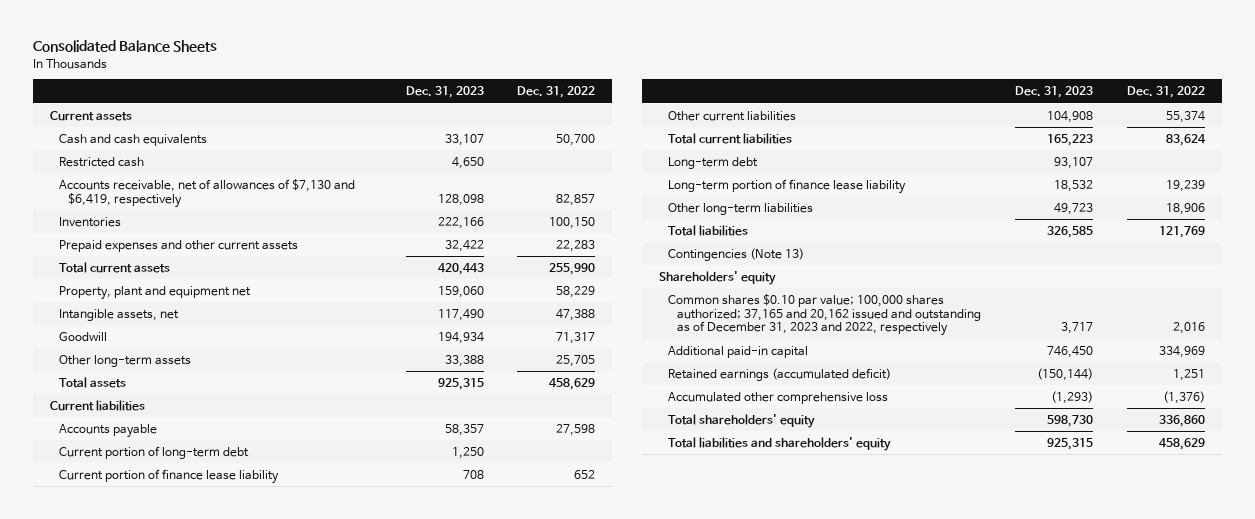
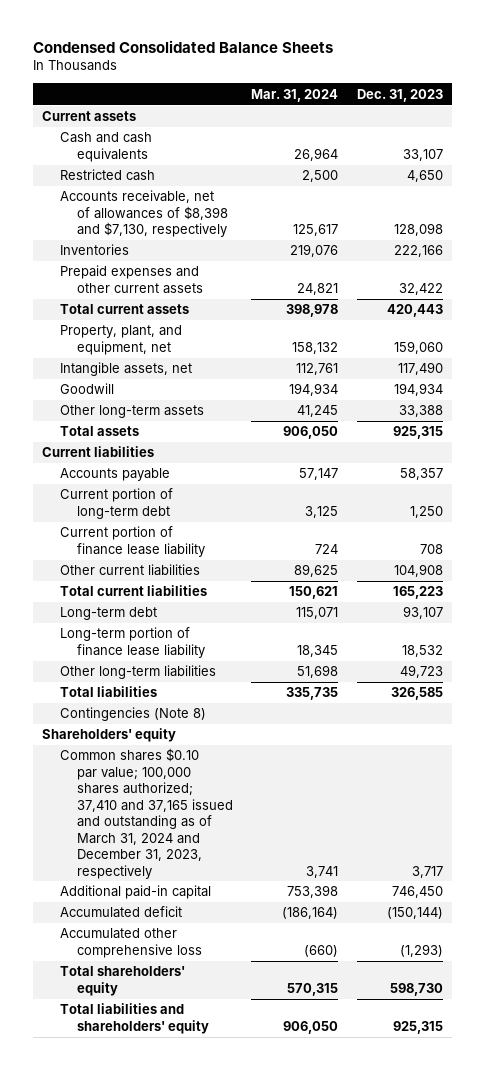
[32,40,217,53] Consolidated Balance Sheets -> [33,40,334,54] Condensed Consolidated Balance Sheets
[517,86,596,99] Dec. 31, 2022 -> none
none -> [251,88,339,102] Mar. 31, 2024
[58,178,355,208] Accounts receivable, net of allowances of $7,130 and $6,419, respectively -> [59,190,229,238] Accounts receivable, net of allowances of $8,398 and $7,130, respectively
[58,285,251,300] Property, plant and equipment net -> [59,325,182,355] Property, plant, and equipment, net
[668,247,805,261] Contingencies (Note 13) -> [59,707,206,722] Contingencies (Note 8)
[668,293,981,337] Common shares $0.10 par value; 100,000 shares authorized; 37,165 and 20,162 issued and outstanding as of December 31, 2023 and 2022, respectively -> [59,748,234,879] Common shares $0.10 par value; 100,000 shares authorized; 37,410 and 37,165 issued and outstanding as of March 31, 2024 and December 31, 2023, respectively
[668,367,892,381] Retained earnings (accumulated deficit) -> [59,906,182,919] Accumulated deficit

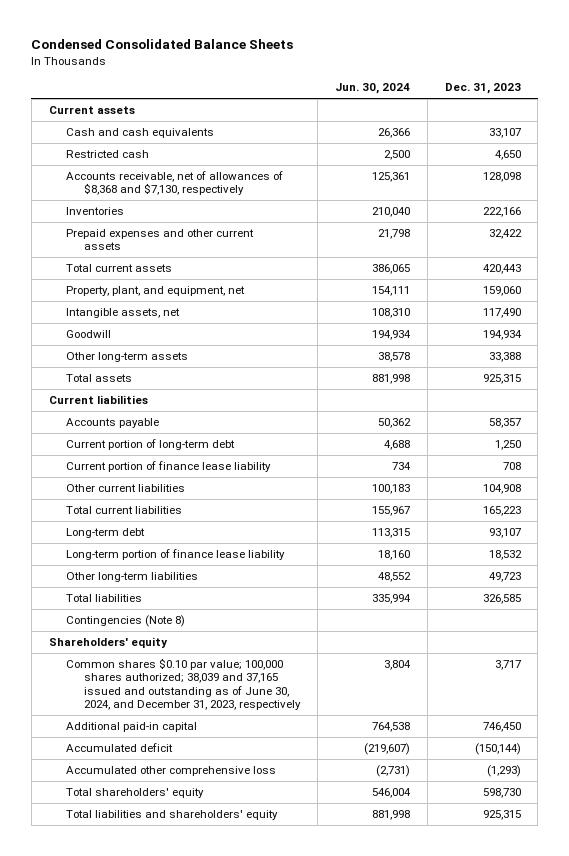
[251,88,339,102] Mar. 31, 2024 -> none
none -> [334,83,410,95] Jun. 30, 2024
[59,190,229,238] Accounts receivable, net of allowances of $8,398 and $7,130, respectively -> [66,171,284,196] Accounts receivable, net of allowances of $8,368 and $7,130, respectively
[59,748,234,879] Common shares $0.10 par value; 100,000 shares authorized; 37,410 and 37,165 issued and outstanding as of March 31, 2024 and December 31, 2023, respectively -> [66,658,302,711] Common shares $0.10 par value; 100,000 shares authorized; 38,039 and 37,165 issued and outstanding as of June 30, 2024, and December 31, 2023, respectively

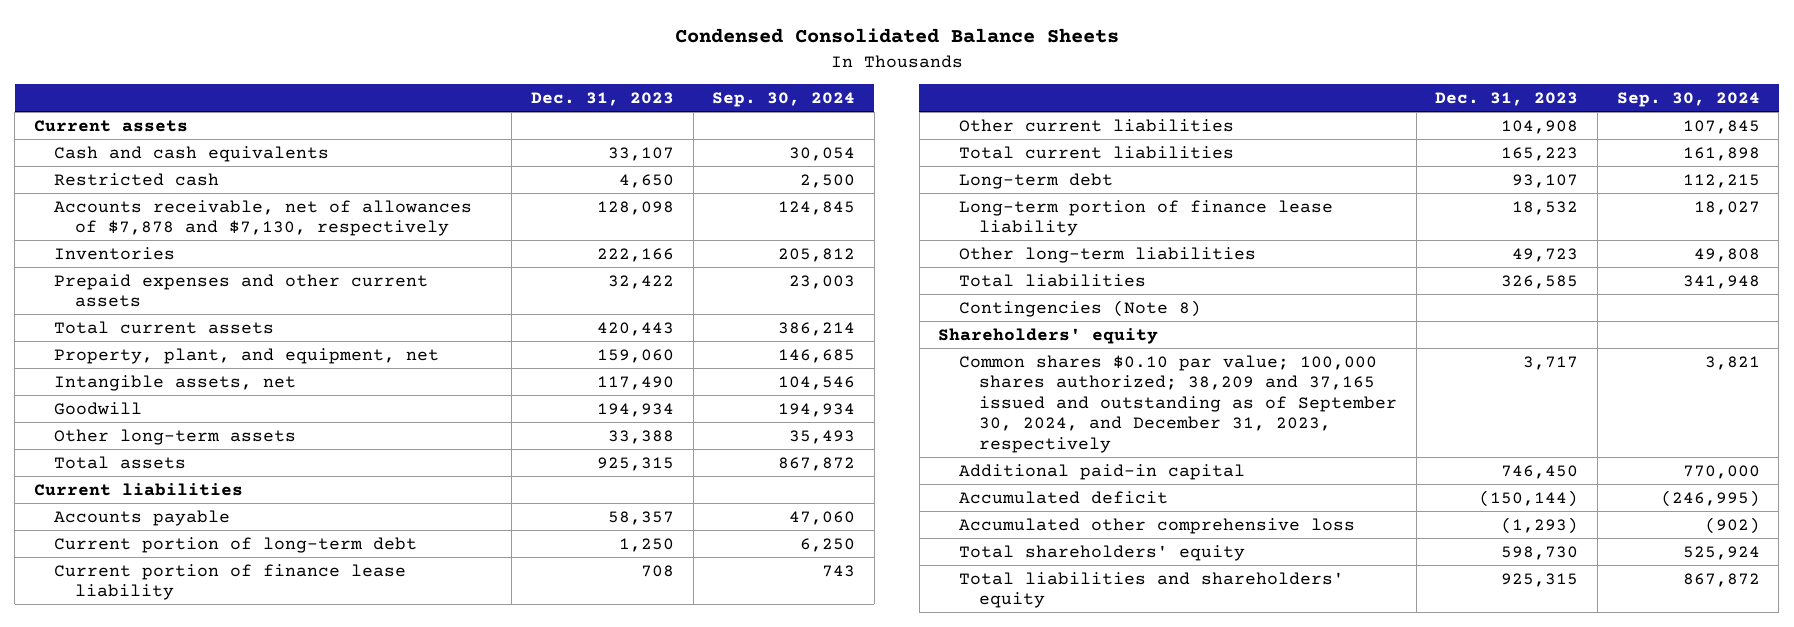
[334,83,410,95] Jun. 30, 2024 -> none
none -> [712,91,856,107] Sep. 30, 2024
[66,171,284,196] Accounts receivable, net of allowances of $8,368 and $7,130, respectively -> [54,199,473,237] Accounts receivable, net of allowances of $7,878 and $7,130, respectively
[66,658,302,711] Common shares $0.10 par value; 100,000 shares authorized; 38,039 and 37,165 issued and outstanding as of June 30, 2024, and December 31, 2023, respectively -> [958,354,1398,453] Common shares $0.10 par value; 100,000 shares authorized; 38,209 and 37,165 issued and outstanding as of September 30, 2024, and December 31, 2023, respectively

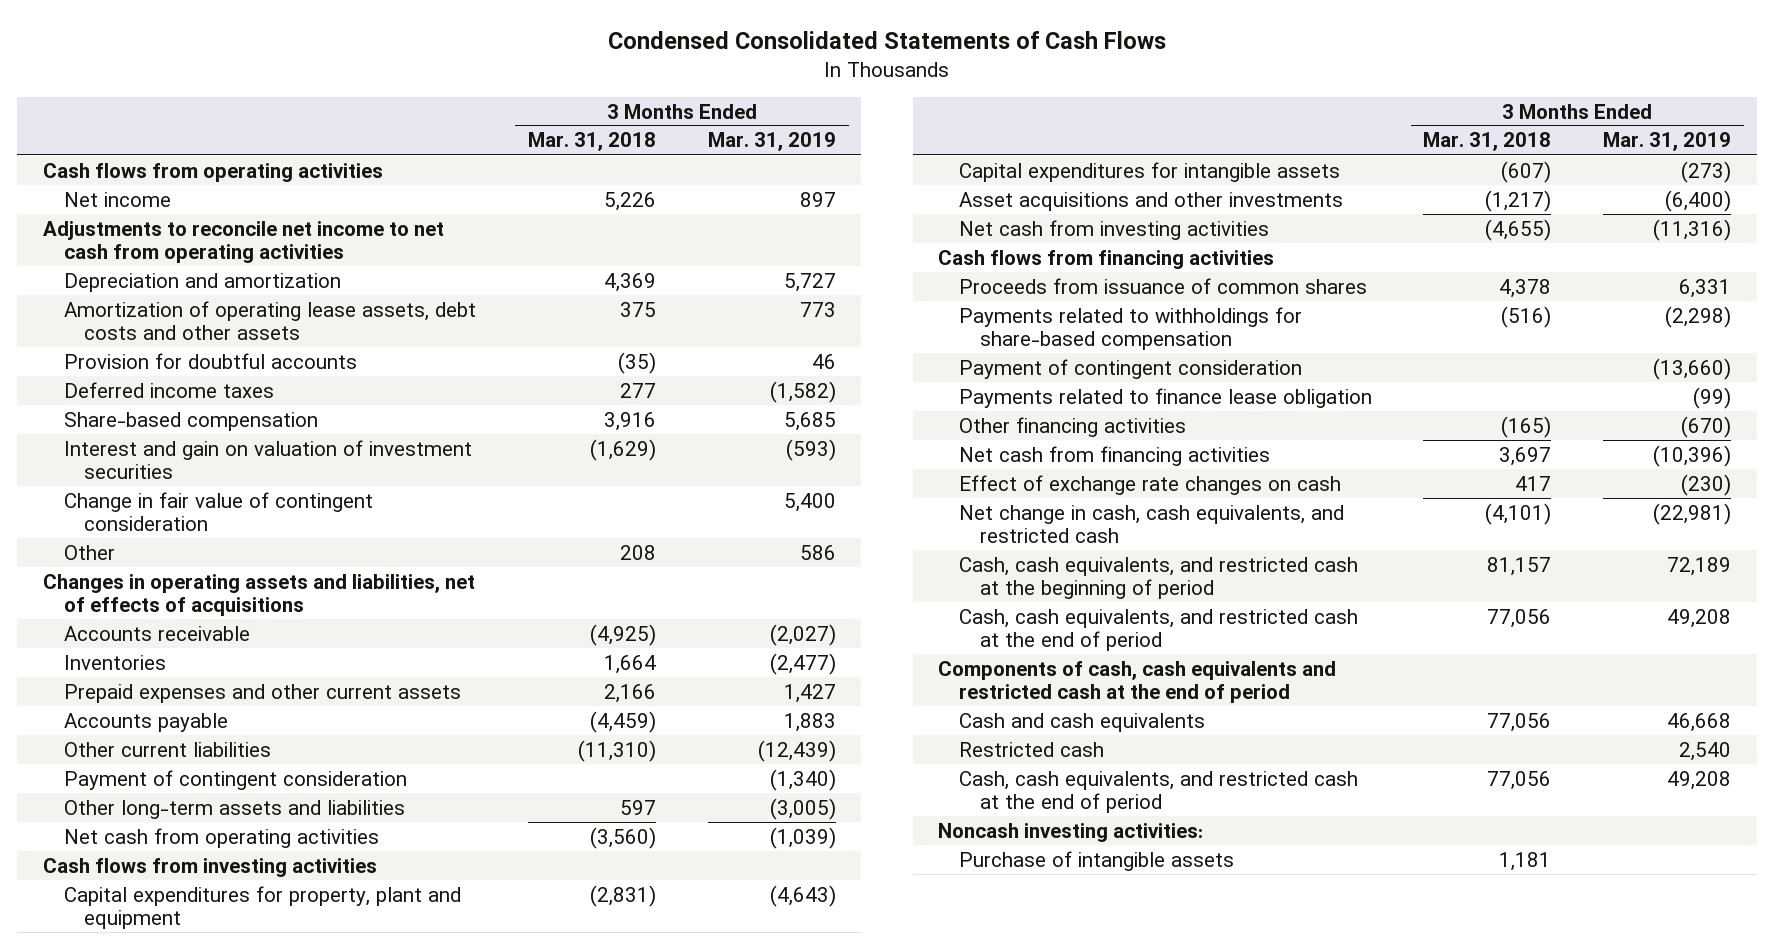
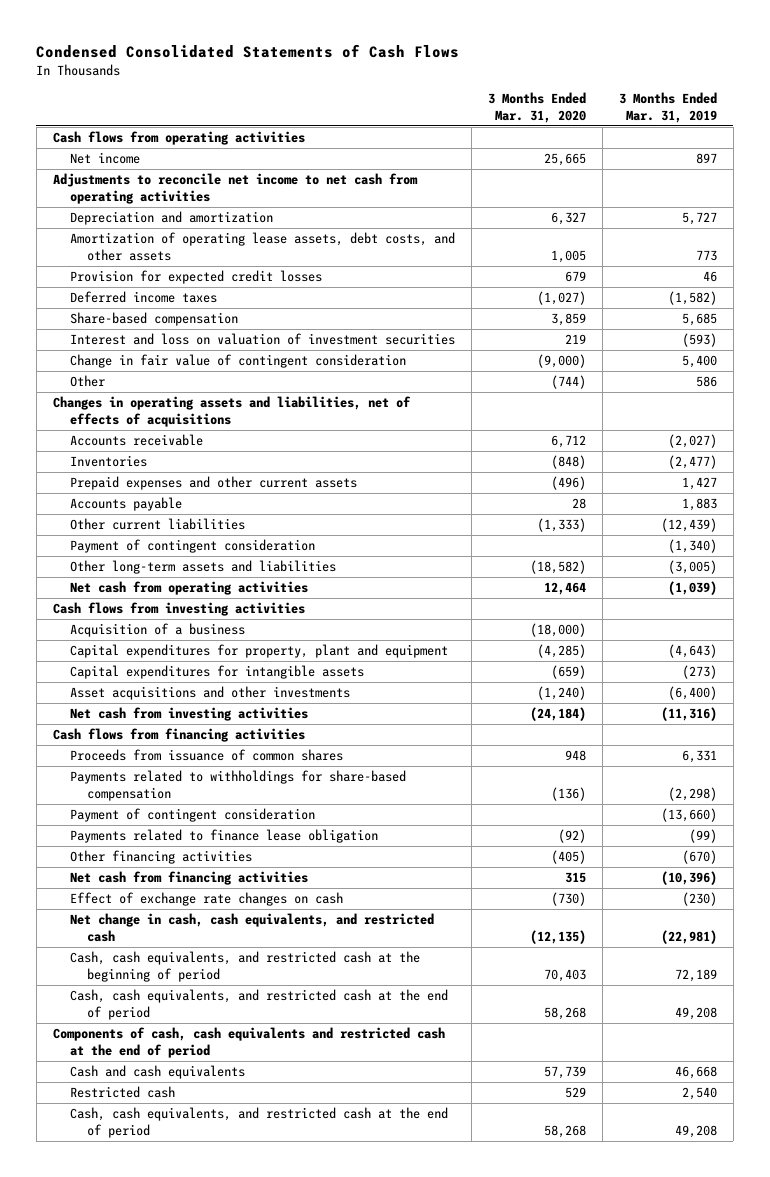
[528,132,657,152] Mar. 31, 2018 -> none
none -> [487,91,586,123] 3 Months Ended Mar. 31, 2020
[63,352,357,369] Provision for doubtful accounts -> none
[63,300,476,341] Amortization of operating lease assets, debt costs and other assets -> [69,232,455,262] Amortization of operating lease assets, debt costs, and other assets
none -> [69,270,322,285] Provision for expected credit losses
[63,439,472,480] Interest and gain on valuation of investment securities -> [69,333,455,346] Interest and loss on valuation of investment securities
none -> [69,623,245,638] Acquisition of a business
[938,822,1204,842] Noncash investing activities: -> none
[958,850,1234,871] Purchase of intangible assets -> none

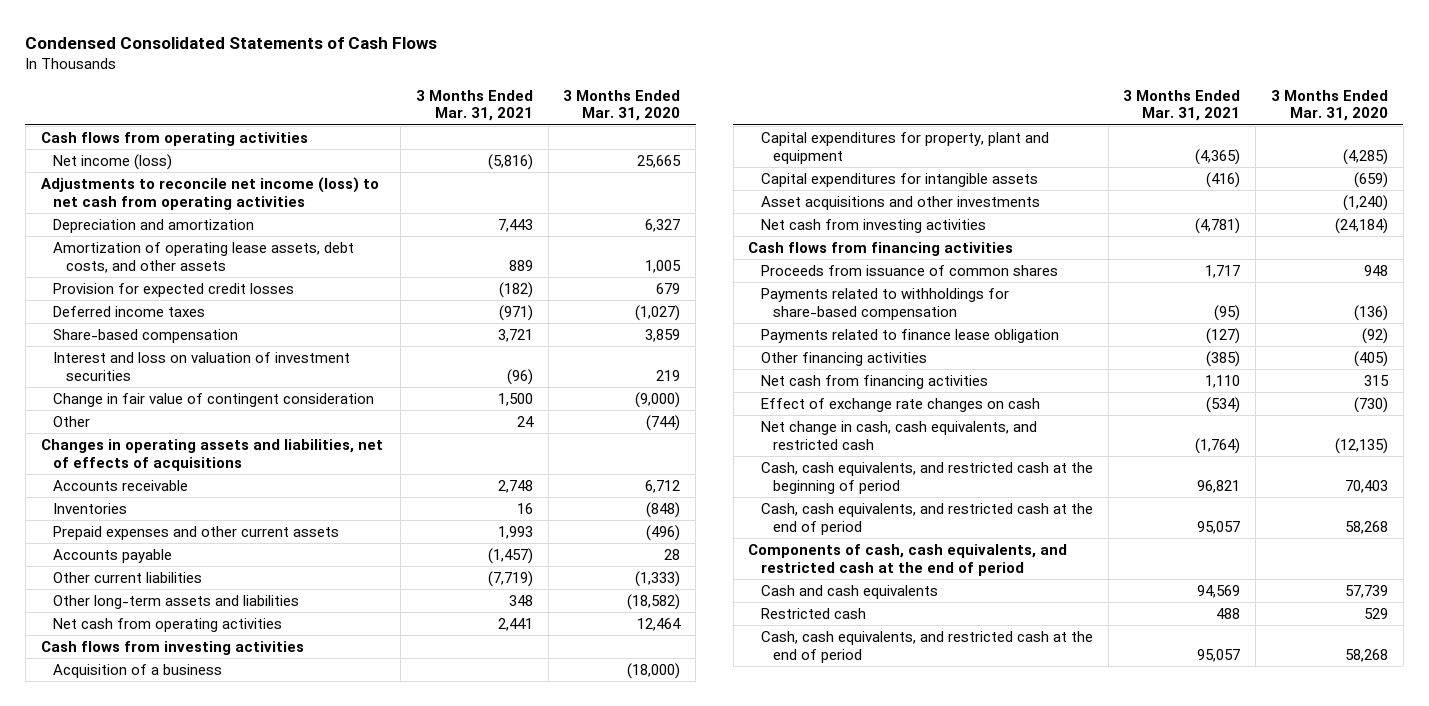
[618,91,717,123] 3 Months Ended Mar. 31, 2019 -> none
none -> [415,89,533,122] 3 Months Ended Mar. 31, 2021
[69,152,140,165] Net income -> [53,153,173,170] Net income (loss)
[52,173,418,205] Adjustments to reconcile net income to net cash from operating activities -> [40,176,379,210] Adjustments to reconcile net income (loss) to net cash from operating activities
[69,539,315,554] Payment of contingent consideration -> none
[69,808,315,823] Payment of contingent consideration -> none
[52,1027,445,1059] Components of cash, cash equivalents and restricted cash at the end of period -> [748,543,1068,576] Components of cash, cash equivalents, and restricted cash at the end of period

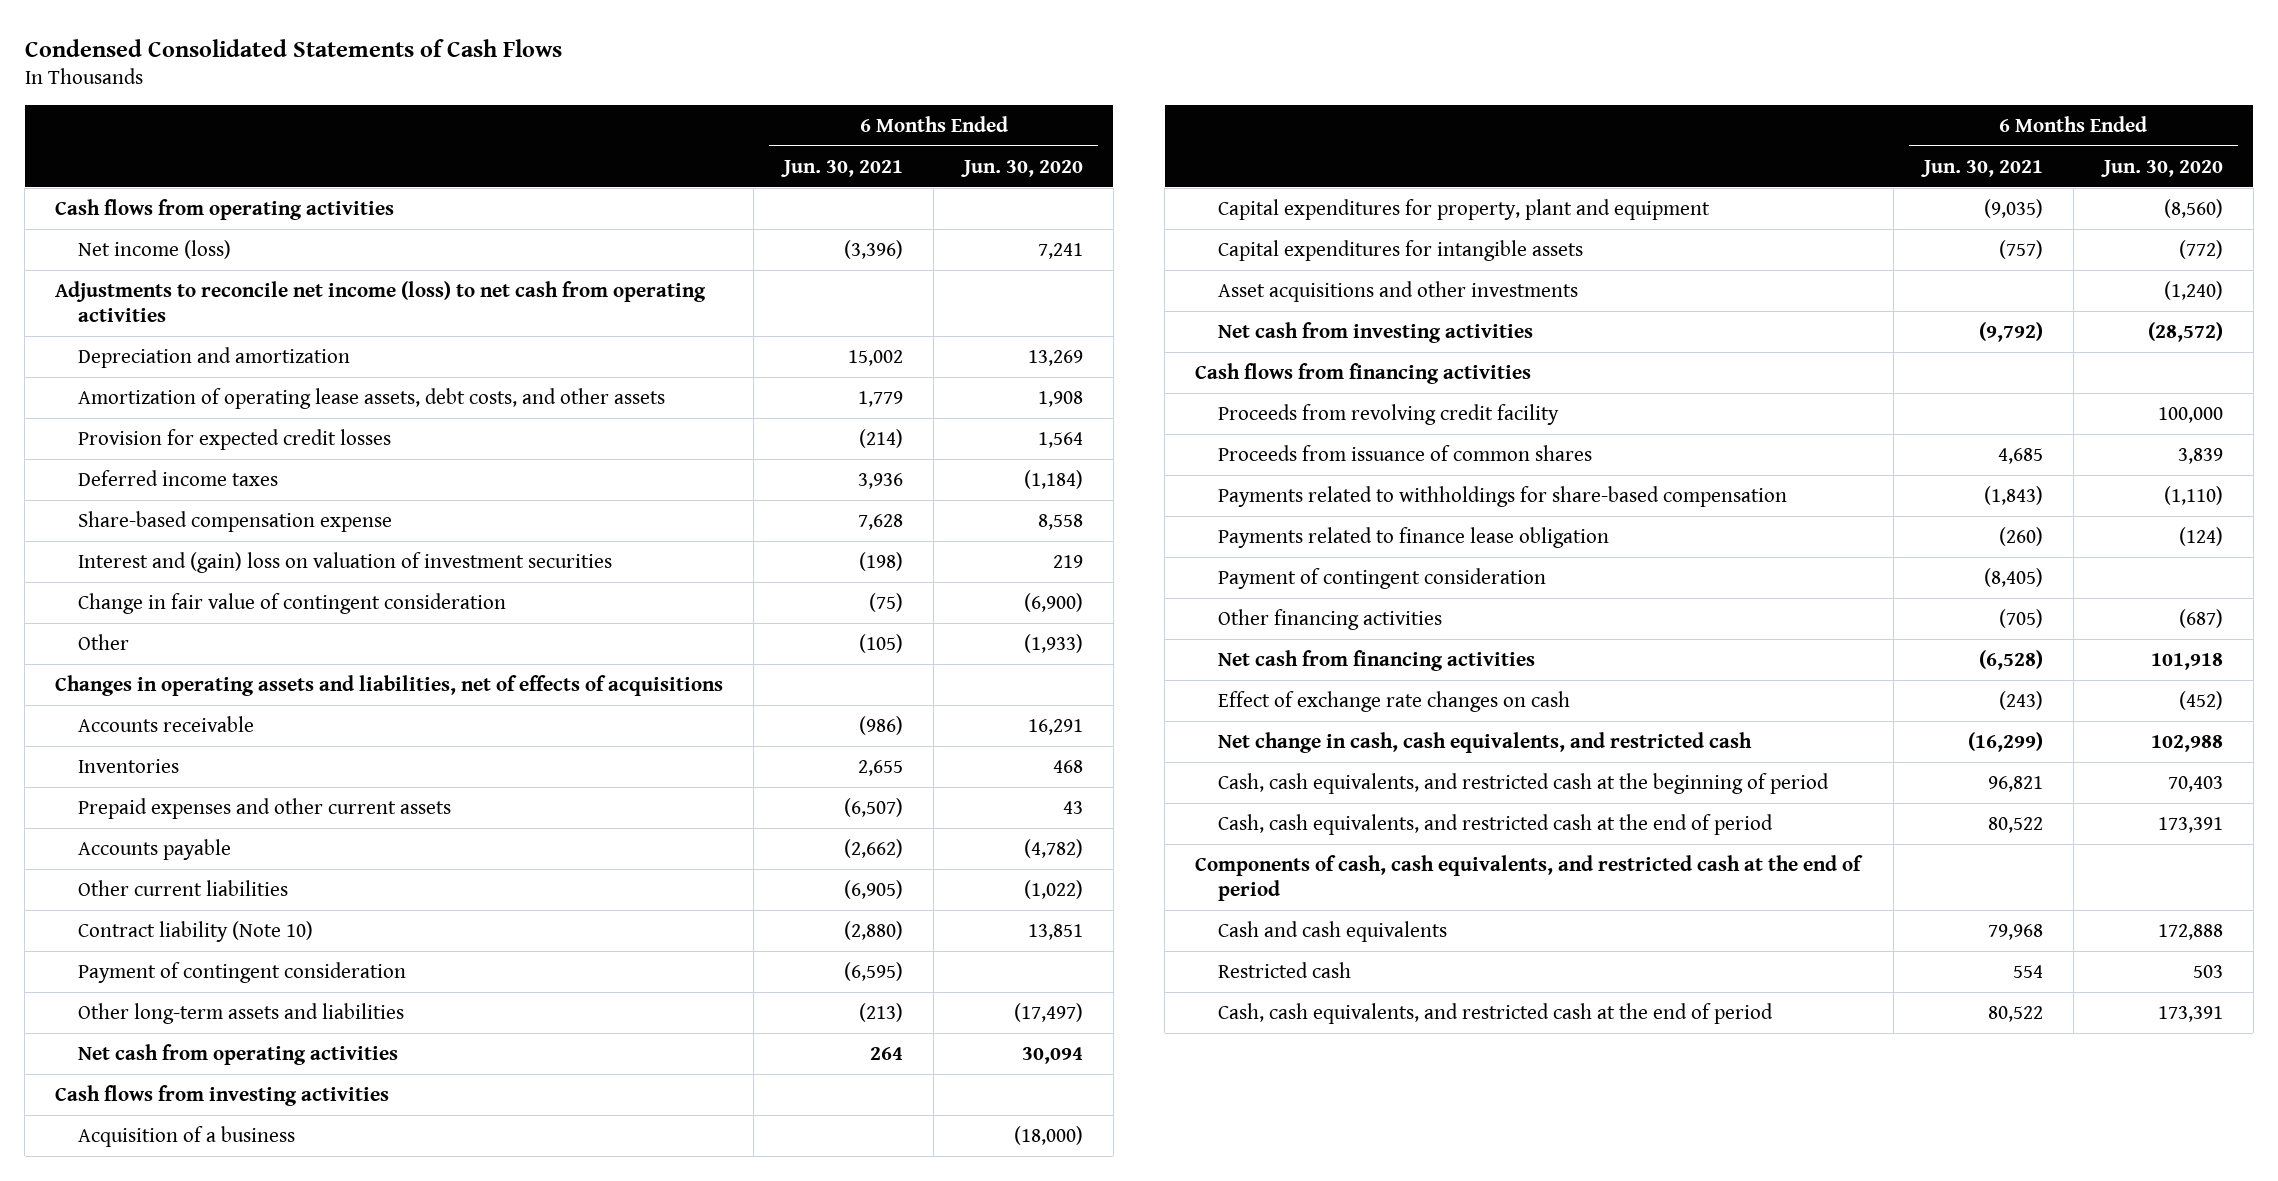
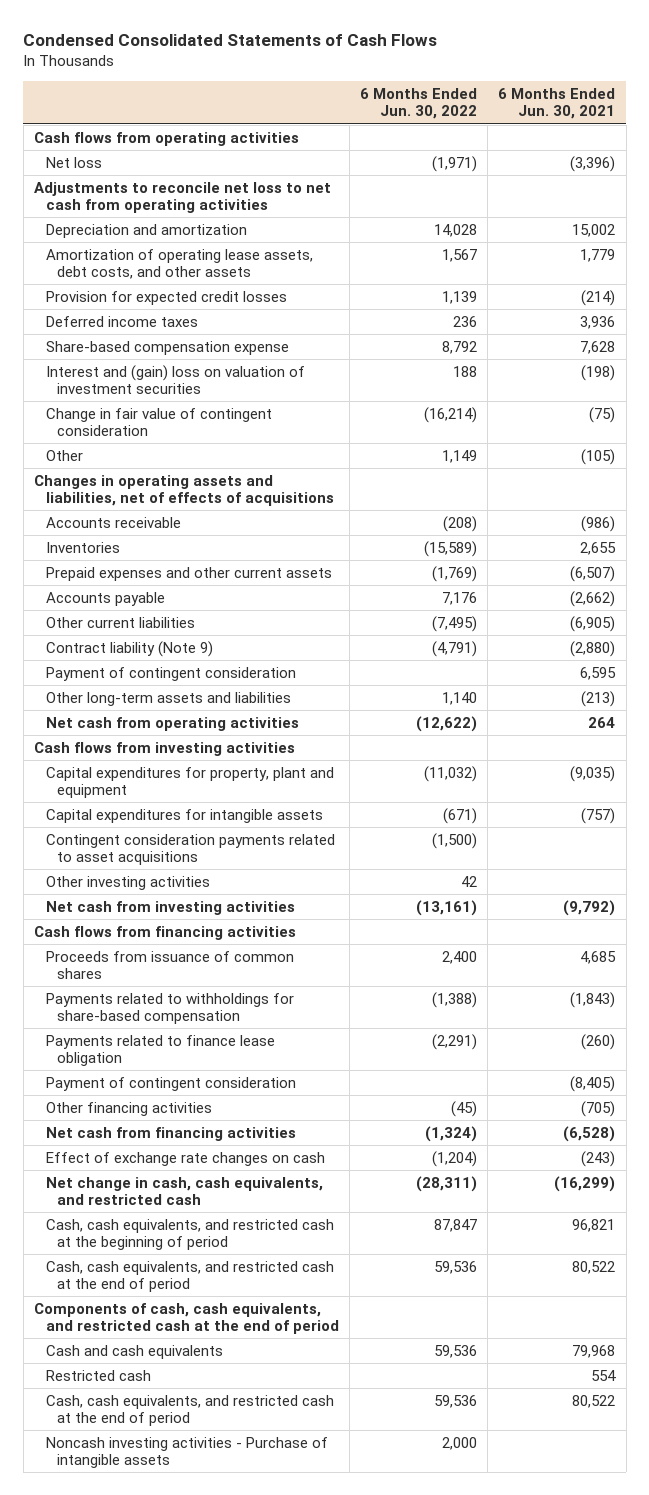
[961,159,1084,177] Jun. 30, 2020 -> none
none -> [360,87,478,120] 6 Months Ended Jun. 30, 2022
[78,239,232,259] Net income (loss) -> [45,156,102,168] Net loss
[55,280,707,323] Adjustments to reconcile net income (loss) to net cash from operating activities -> [33,181,331,214] Adjustments to reconcile net loss to net cash from operating activities
[78,920,314,942] Contract liability (Note 10) -> [45,640,213,657] Contract liability (Note 9)
[844,961,904,981] (6,595) -> [580,666,617,680] 6,595
[78,1125,296,1147] Acquisition of a business -> none
[1217,280,1578,302] Asset acquisitions and other investments -> none
none -> [45,833,335,866] Contingent consideration payments related to asset acquisitions
none -> [45,875,210,890] Other investing activities
[1217,403,1559,425] Proceeds from revolving credit facility -> none
none -> [45,1436,328,1469] Noncash investing activities - Purchase of intangible assets

